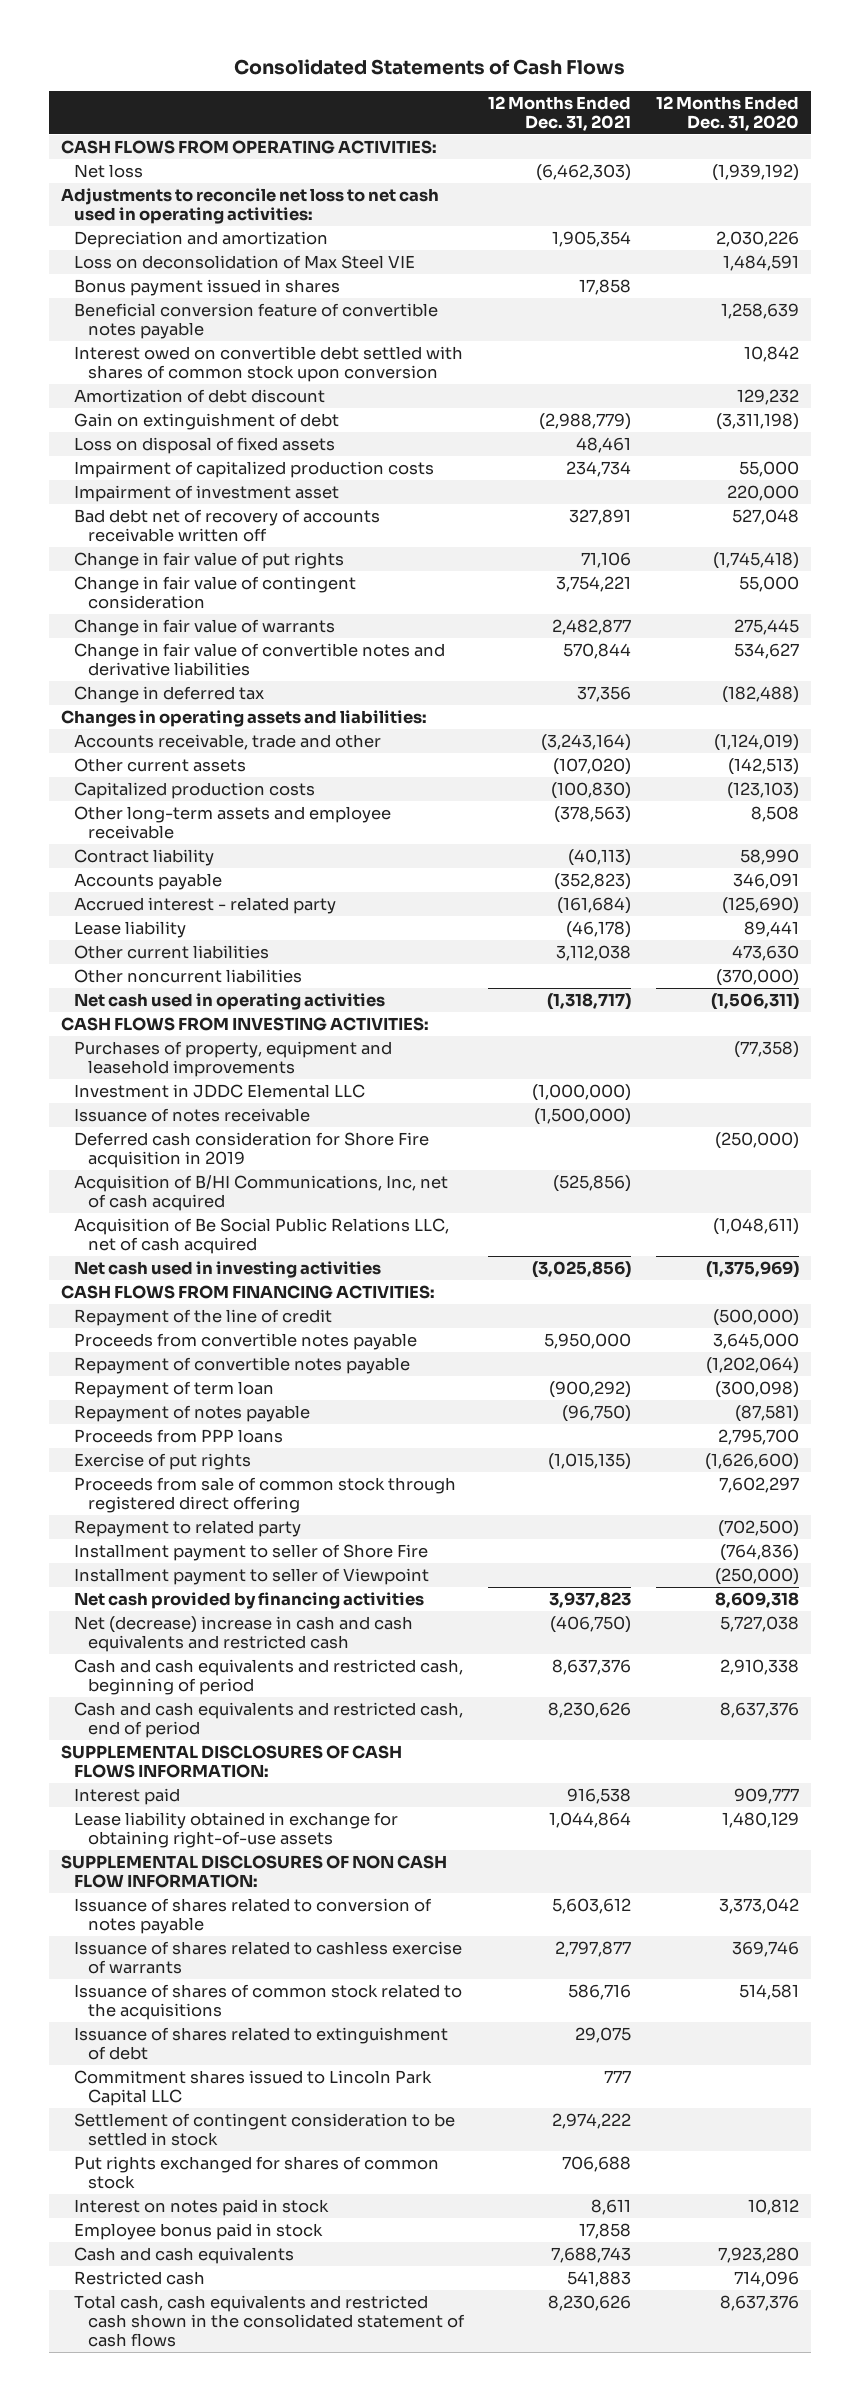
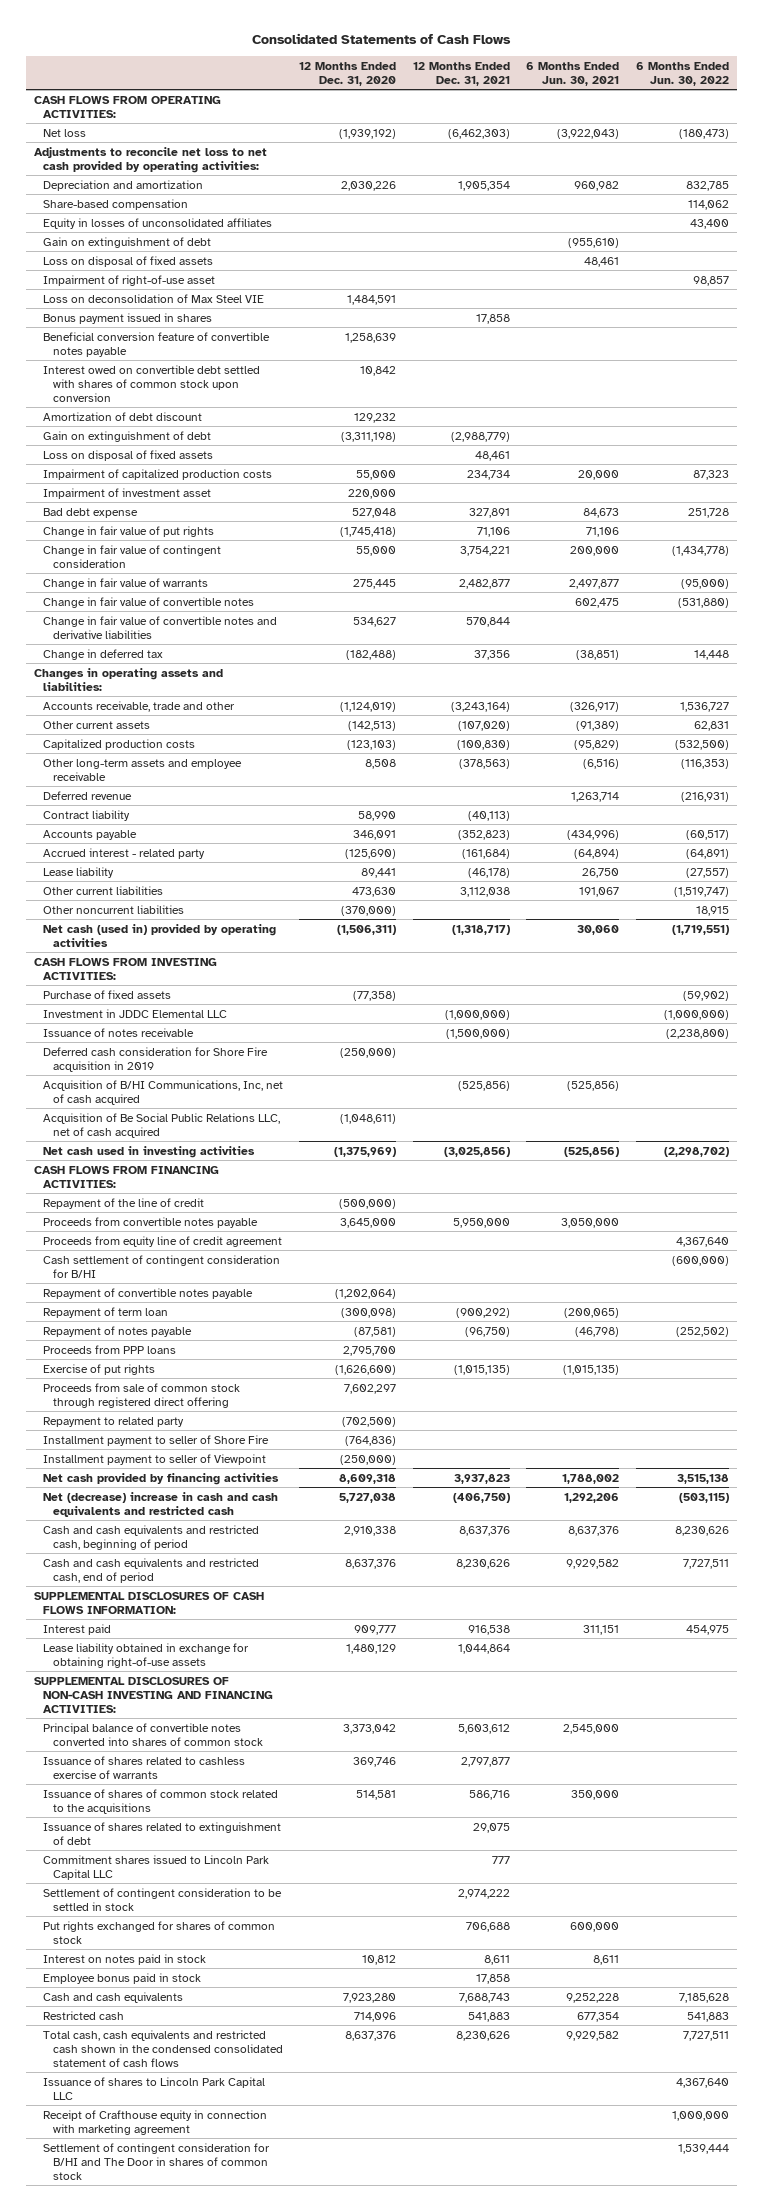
none -> [526,61,620,86] 6 Months Ended Jun. 30, 2021
none -> [635,61,729,86] 6 Months Ended Jun. 30, 2022
[60,187,439,225] Adjustments to reconcile net loss to net cash used in operating activities: -> [33,146,267,173] Adjustments to reconcile net loss to net cash provided by operating activities:
none -> [43,198,189,210] Share-based compensation
none -> [43,217,273,229] Equity in losses of unconsolidated affiliates
none -> [43,236,212,248] Gain on extinguishment of debt
none -> [43,255,214,267] Loss on disposal of fixed assets
none -> [43,274,216,286] Impairment of right-of-use asset
[74,508,381,543] Bad debt net of recovery of accounts receivable written off -> [43,507,139,518] Bad debt expense
none -> [43,596,255,608] Change in fair value of convertible notes
none -> [43,790,133,800] Deferred revenue
[74,992,386,1010] Net cash used in operating activities -> [43,923,277,947] Net cash (used in) provided by operating activities
[74,1040,393,1078] Purchases of property, equipment and leasehold improvements -> [43,989,172,999] Purchase of fixed assets
none -> [43,1235,283,1247] Proceeds from equity line of credit agreement
none -> [43,1254,281,1278] Cash settlement of contingent consideration for B/HI
[60,1854,447,1889] SUPPLEMENTAL DISCLOSURES OF NON CASH FLOW INFORMATION: -> [33,1676,274,1713] SUPPLEMENTAL DISCLOSURES OF NON-CASH INVESTING AND FINANCING ACTIVITIES:
[74,1897,433,1935] Issuance of shares related to conversion of notes payable -> [43,1722,263,1746] Principal balance of convertible notes converted into shares of common stock
[74,2294,465,2348] Total cash, cash equivalents and restricted cash shown in the consolidated statement of cash flows -> [43,2029,283,2067] Total cash, cash equivalents and restricted cash shown in the condensed consolidated statement of cash flows
none -> [43,2076,266,2100] Issuance of shares to Lincoln Park Capital LLC
none -> [43,2109,268,2135] Receipt of Crafthouse equity in connection with marketing agreement
none -> [43,2142,271,2180] Settlement of contingent consideration for B/HI and The Door in shares of common stock

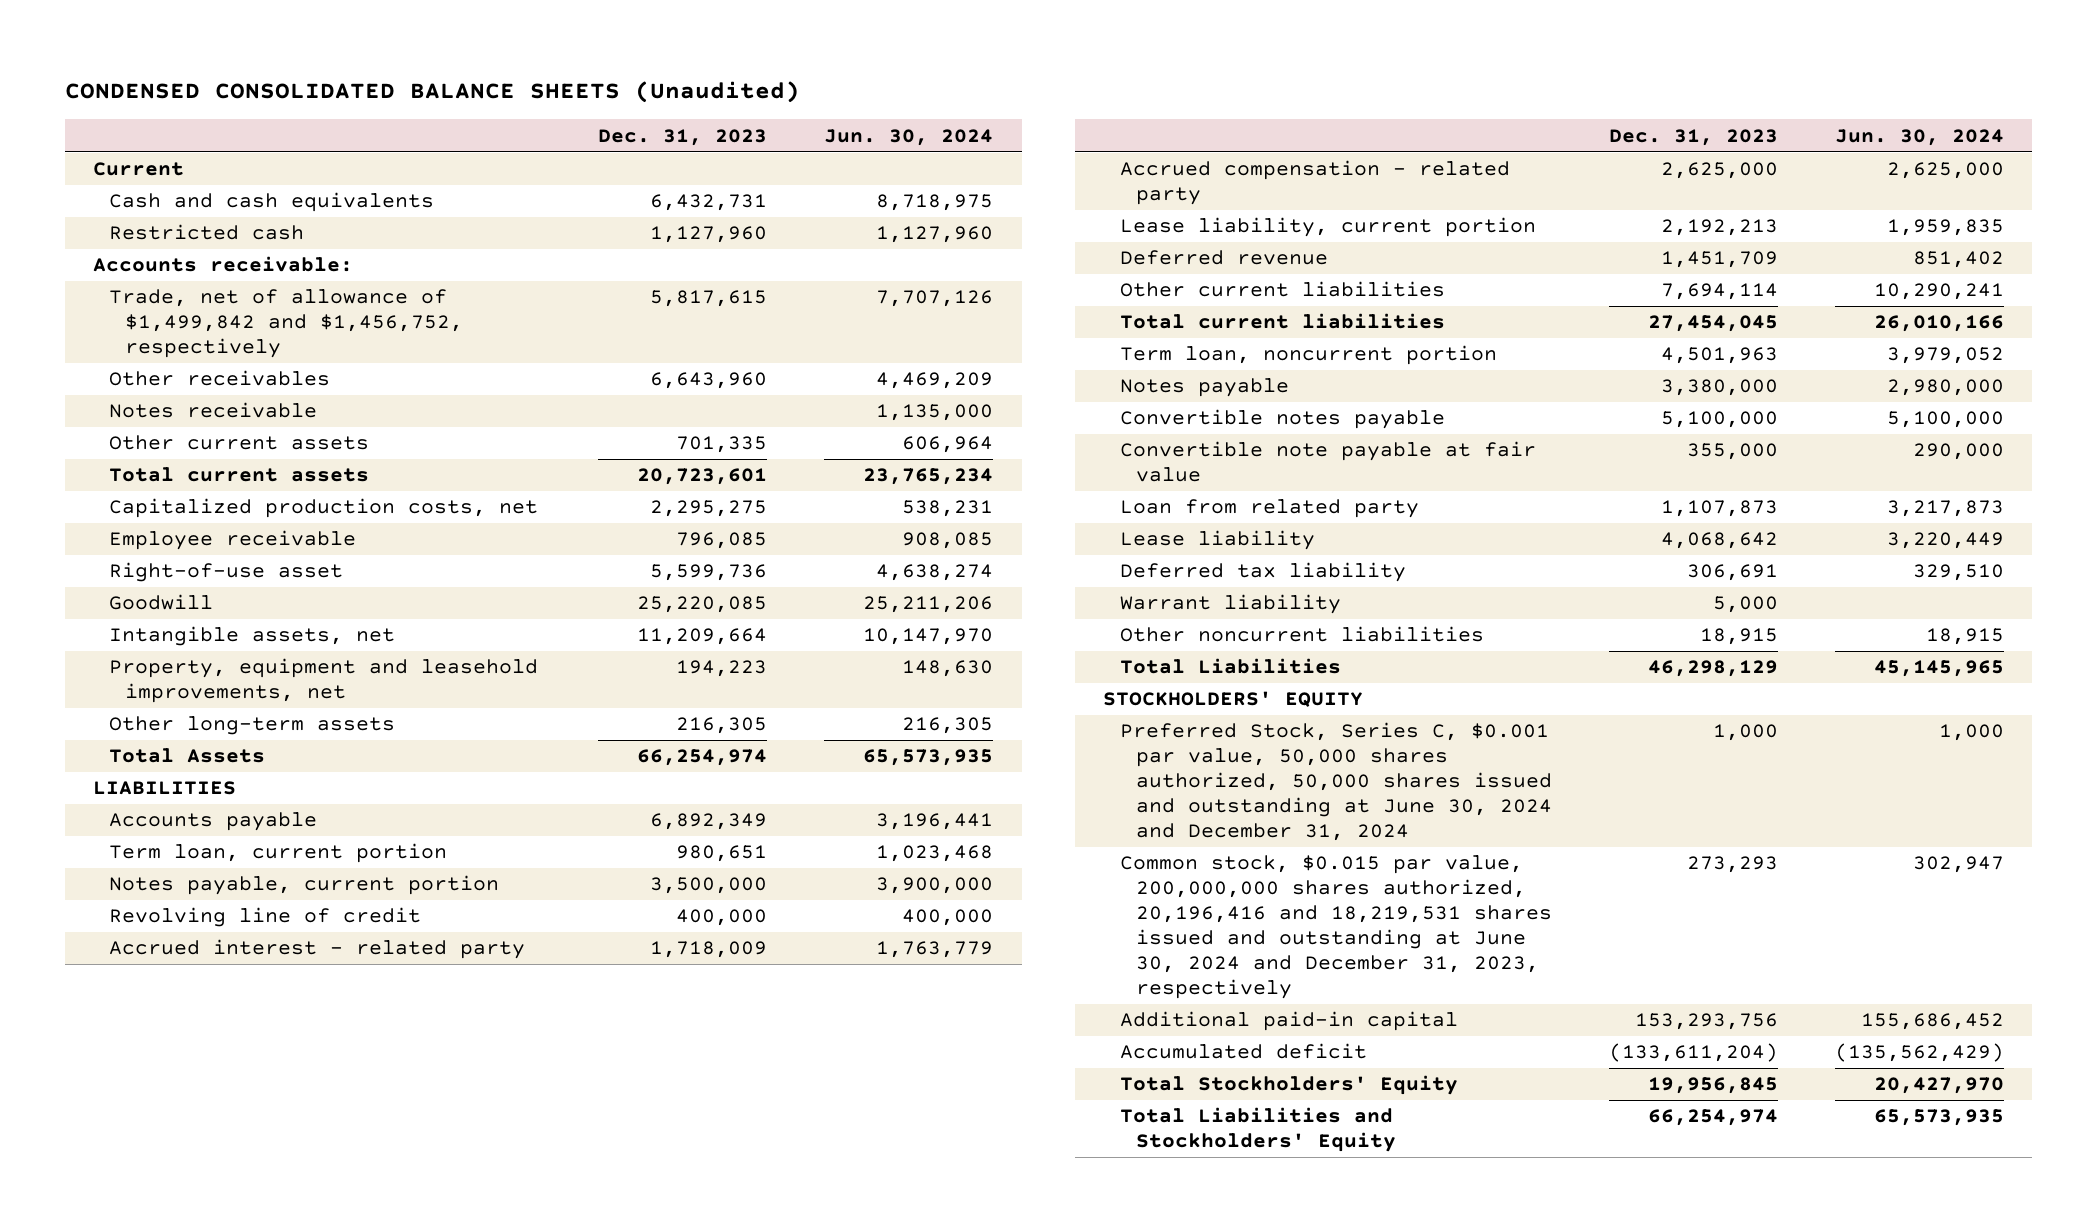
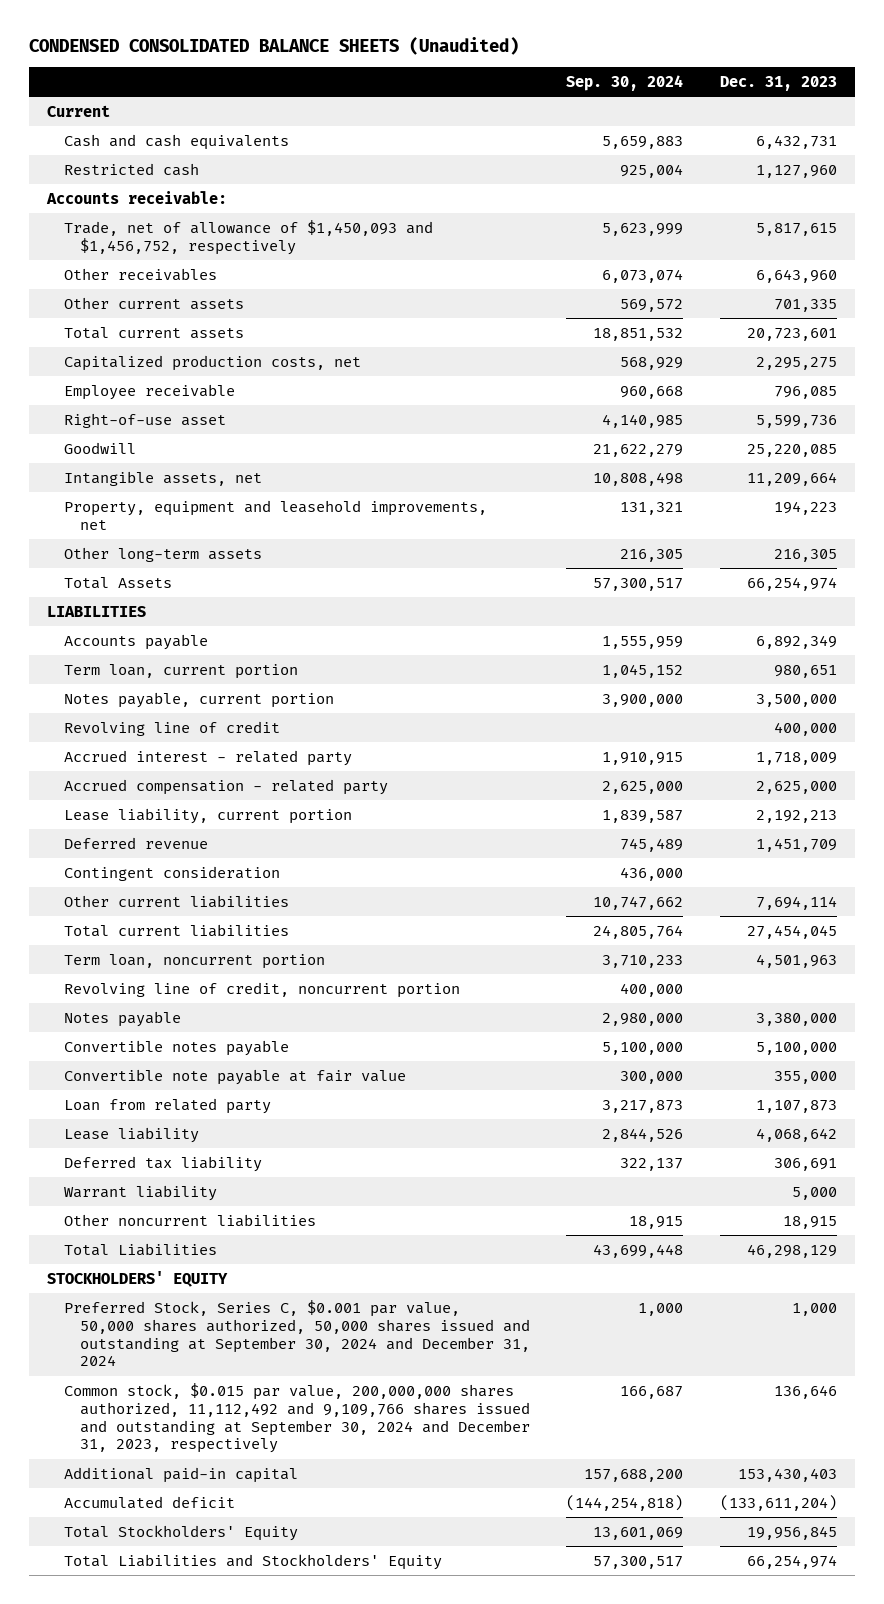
[824,128,994,146] Jun. 30, 2024 -> none
none -> [566,74,684,91] Sep. 30, 2024
[109,289,464,359] Trade, net of allowance of $1,499,842 and $1,456,752, respectively -> [63,219,433,255] Trade, net of allowance of $1,450,093 and $1,456,752, respectively
[109,402,318,419] Notes receivable -> none
none -> [63,865,280,881] Contingent consideration
none -> [63,981,460,998] Revolving line of credit, noncurrent portion
[1119,722,1552,842] Preferred Stock, Series C, $0.001 par value, 50,000 shares authorized, 50,000 shares issued and outstanding at June 30, 2024 and December 31, 2024 -> [63,1299,531,1367] Preferred Stock, Series C, $0.001 par value, 50,000 shares authorized, 50,000 shares issued and outstanding at September 30, 2024 and December 31, 2024
[1119,855,1552,1000] Common stock, $0.015 par value, 200,000,000 shares authorized, 20,196,416 and 18,219,531 shares issued and outstanding at June 30, 2024 and December 31, 2023, respectively -> [63,1382,531,1454] Common stock, $0.015 par value, 200,000,000 shares authorized, 11,112,492 and 9,109,766 shares issued and outstanding at September 30, 2024 and December 31, 2023, respectively
[1686,856,1778,874] 273,293 -> [773,1384,837,1399] 136,646
[1634,1013,1778,1031] 153,293,756 -> [737,1467,837,1482] 153,430,403

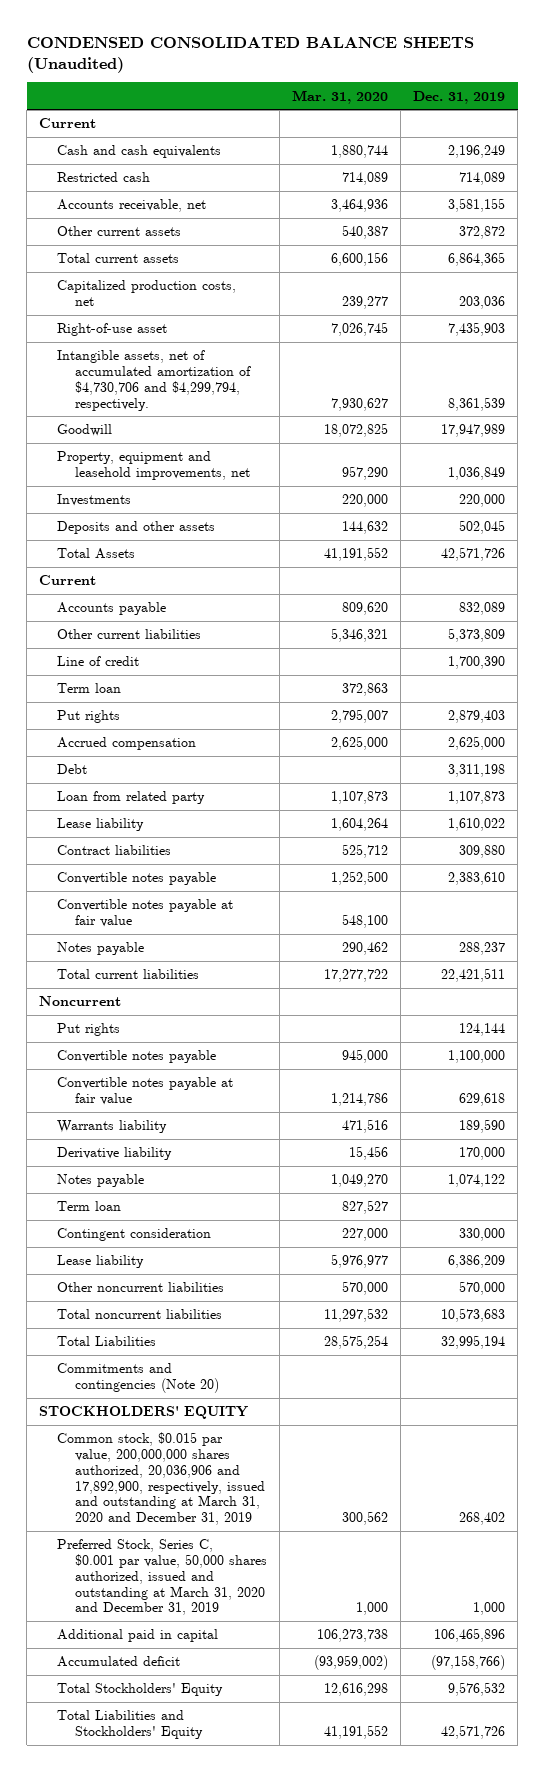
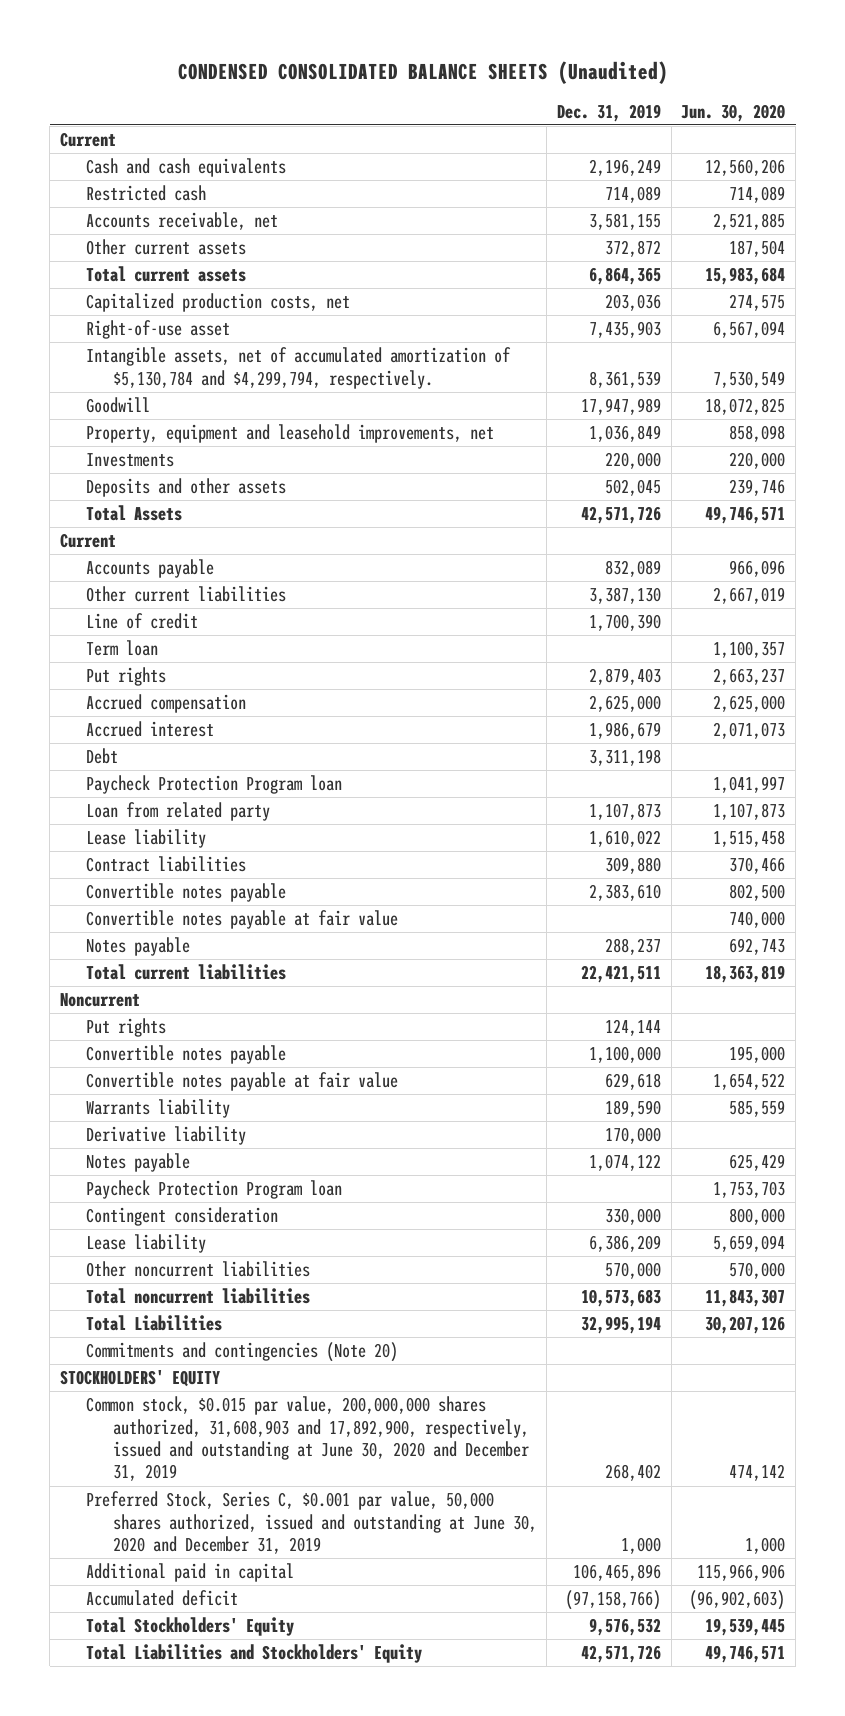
[292,89,389,104] Mar. 31, 2020 -> none
none -> [681,103,786,122] Jun. 30, 2020
[57,350,251,411] Intangible assets, net of accumulated amortization of $4,730,706 and $4,299,794, respectively. -> [86,347,512,389] Intangible assets, net of accumulated amortization of $5,130,784 and $4,299,794, respectively.
[448,628,506,643] 5,373,809 -> [588,587,661,605] 3,387,130
none -> [86,721,215,738] Accrued interest
none -> [86,775,343,795] Paycheck Protection Program loan
[57,1201,122,1212] Term loan -> none
none -> [86,1180,343,1200] Paycheck Protection Program loan
[57,1432,265,1526] Common stock, $0.015 par value, 200,000,000 shares authorized, 20,036,906 and 17,892,900, respectively, issued and outstanding at March 31, 2020 and December 31, 2019 -> [86,1396,529,1482] Common stock, $0.015 par value, 200,000,000 shares authorized, 31,608,903 and 17,892,900, respectively, issued and outstanding at June 30, 2020 and December 31, 2019
[57,1539,267,1616] Preferred Stock, Series C, $0.001 par value, 50,000 shares authorized, issued and outstanding at March 31, 2020 and December 31, 2019 -> [86,1491,537,1555] Preferred Stock, Series C, $0.001 par value, 50,000 shares authorized, issued and outstanding at June 30, 2020 and December 31, 2019

